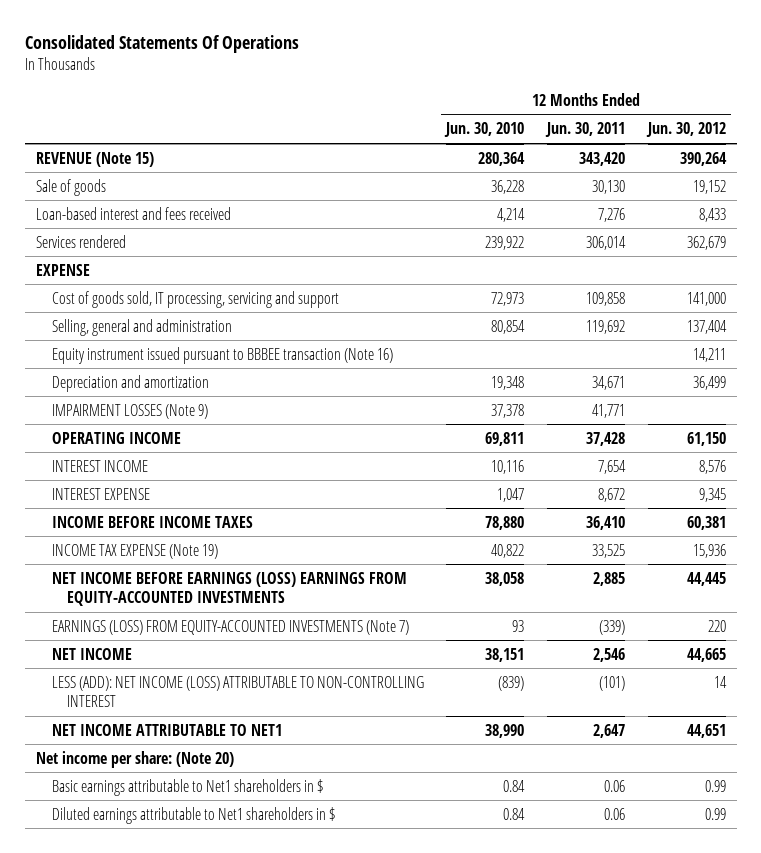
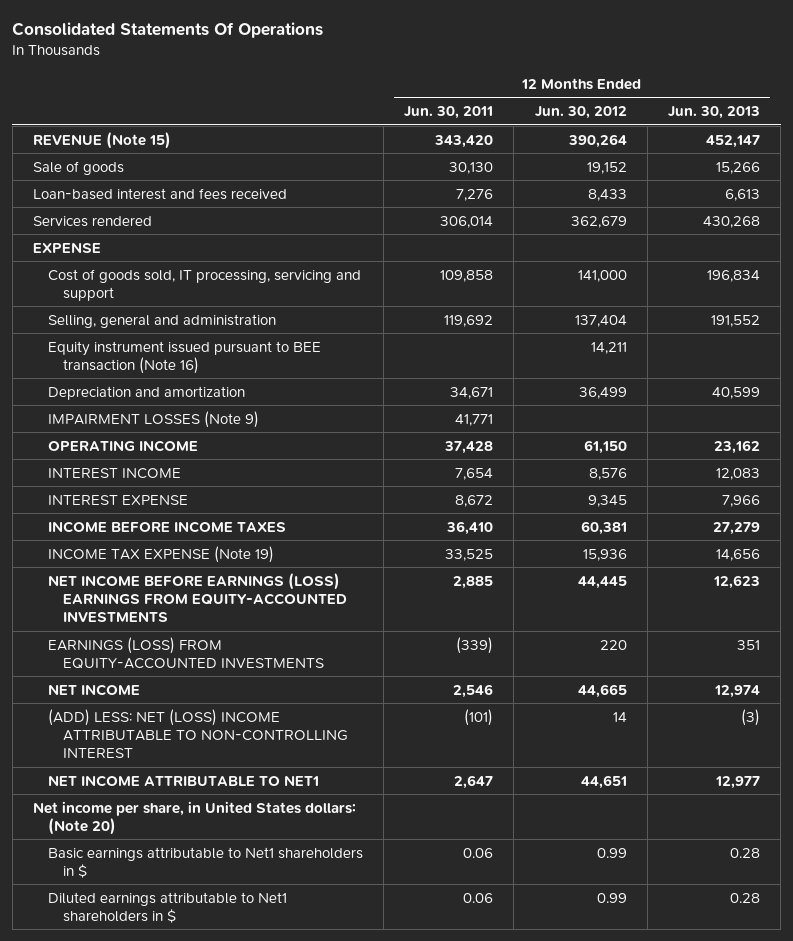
[444,122,525,138] Jun. 30, 2010 -> none
none -> [667,106,760,120] Jun. 30, 2013
[51,346,393,364] Equity instrument issued pursuant to BBBEE transaction (Note 16) -> [47,340,321,374] Equity instrument issued pursuant to BEE transaction (Note 16)
[51,619,409,635] EARNINGS (LOSS) FROM EQUITY-ACCOUNTED INVESTMENTS (Note 7) -> [47,636,325,669] EARNINGS (LOSS) FROM EQUITY-ACCOUNTED INVESTMENTS
[51,675,424,708] LESS (ADD): NET INCOME (LOSS) ATTRIBUTABLE TO NON-CONTROLLING INTEREST -> [47,708,349,758] (ADD) LESS: NET (LOSS) INCOME ATTRIBUTABLE TO NON-CONTROLLING INTEREST
[35,750,234,768] Net income per share: (Note 20) -> [32,800,356,835] Net income per share, in United States dollars: (Note 20)

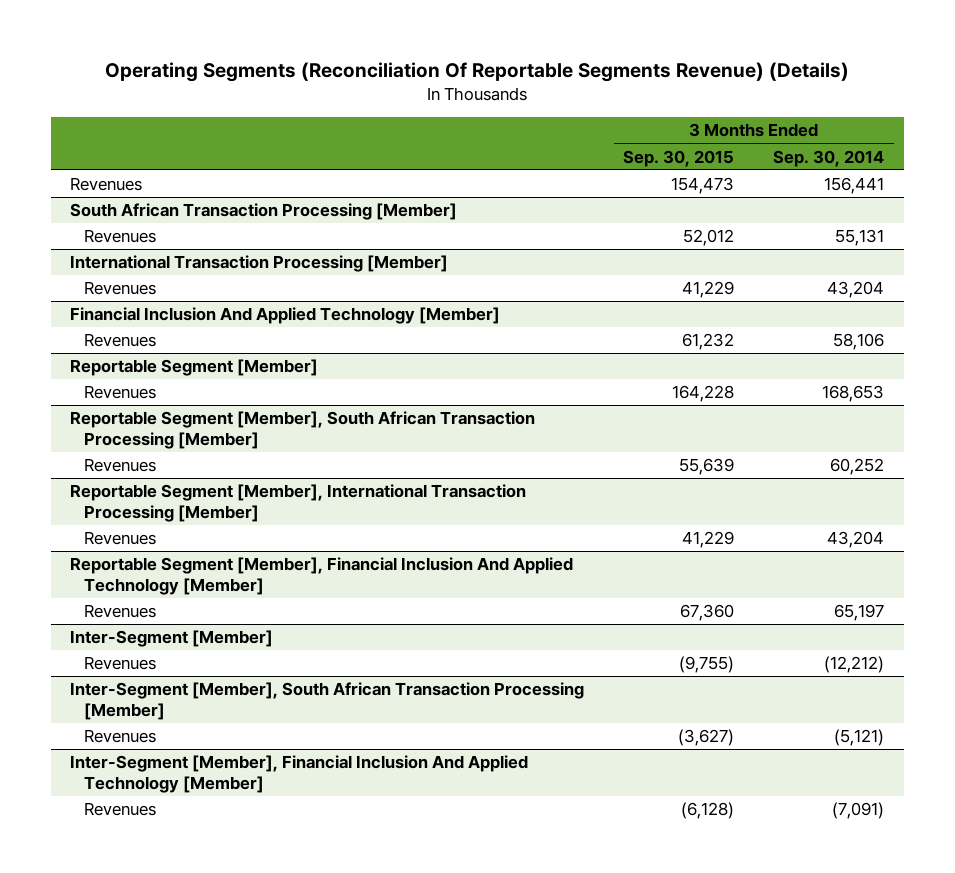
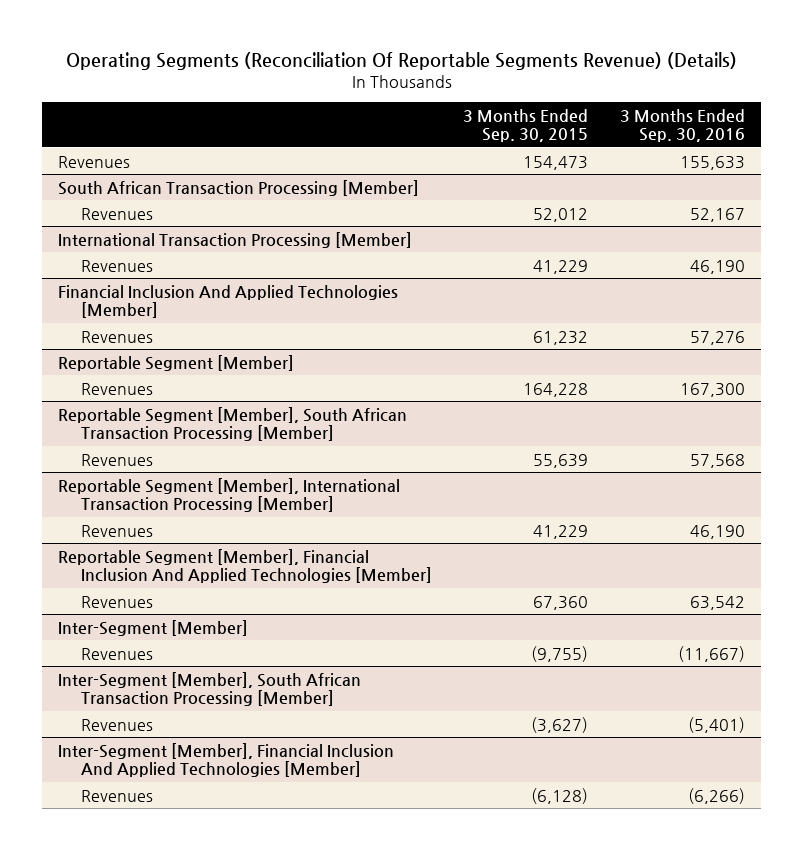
[773,149,885,167] Sep. 30, 2014 -> none
none -> [619,108,745,142] 3 Months Ended Sep. 30, 2016
[70,307,501,325] Financial Inclusion And Applied Technology [Member] -> [58,284,399,318] Financial Inclusion And Applied Technologies [Member]
[70,557,574,596] Reportable Segment [Member], Financial Inclusion And Applied Technology [Member] -> [58,548,432,583] Reportable Segment [Member], Financial Inclusion And Applied Technologies [Member]
[70,755,529,794] Inter-Segment [Member], Financial Inclusion And Applied Technology [Member] -> [58,742,395,777] Inter-Segment [Member], Financial Inclusion And Applied Technologies [Member]

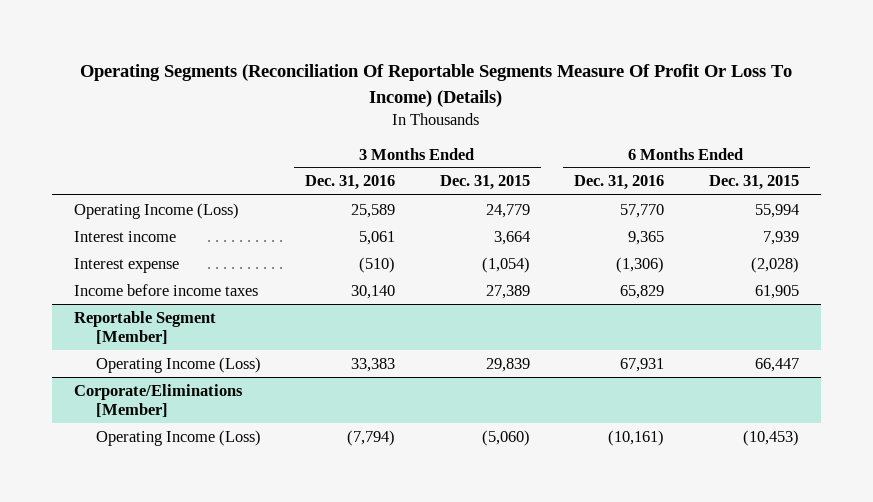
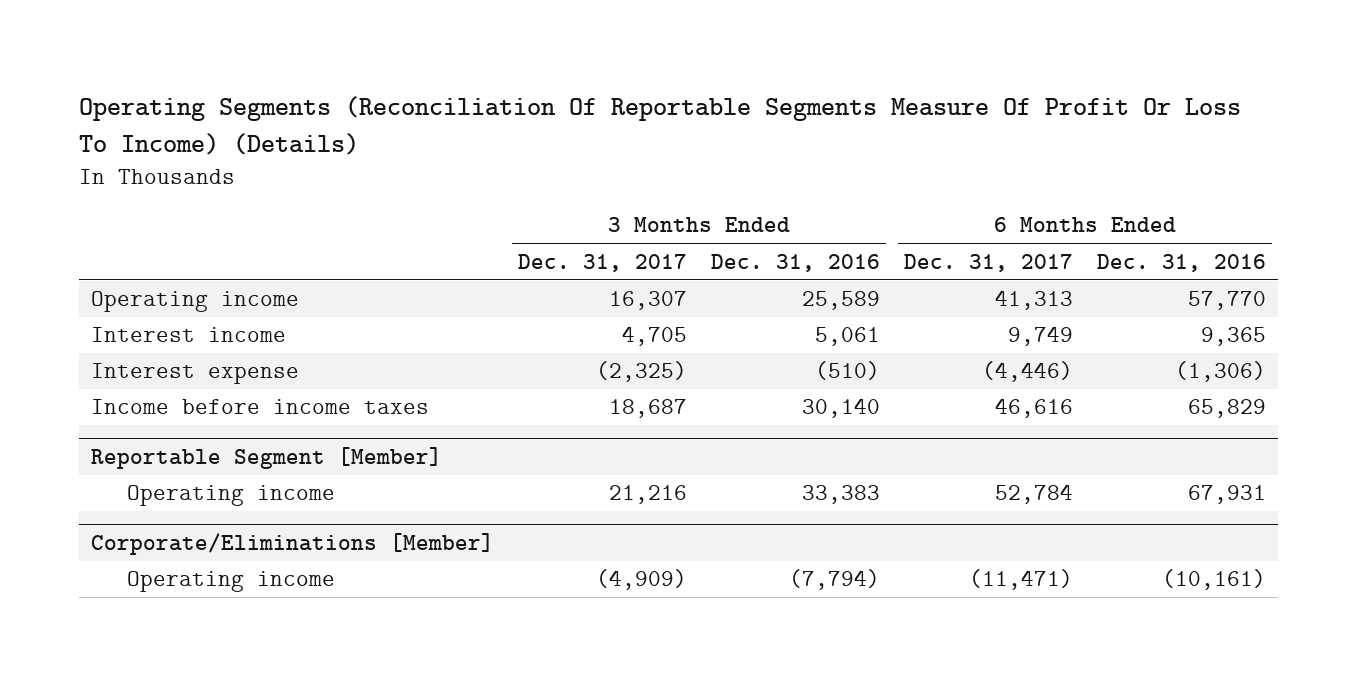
[439,175,530,191] Dec. 31, 2015 -> none
[708,175,799,191] Dec. 31, 2015 -> none
none -> [517,253,687,272] Dec. 31, 2017
none -> [903,253,1073,272] Dec. 31, 2017
[74,202,240,219] Operating Income (Loss) -> [90,291,299,313] Operating income
[95,356,261,373] Operating Income (Loss) -> [127,485,336,507] Operating income
[95,429,261,446] Operating Income (Loss) -> [127,571,336,593] Operating income

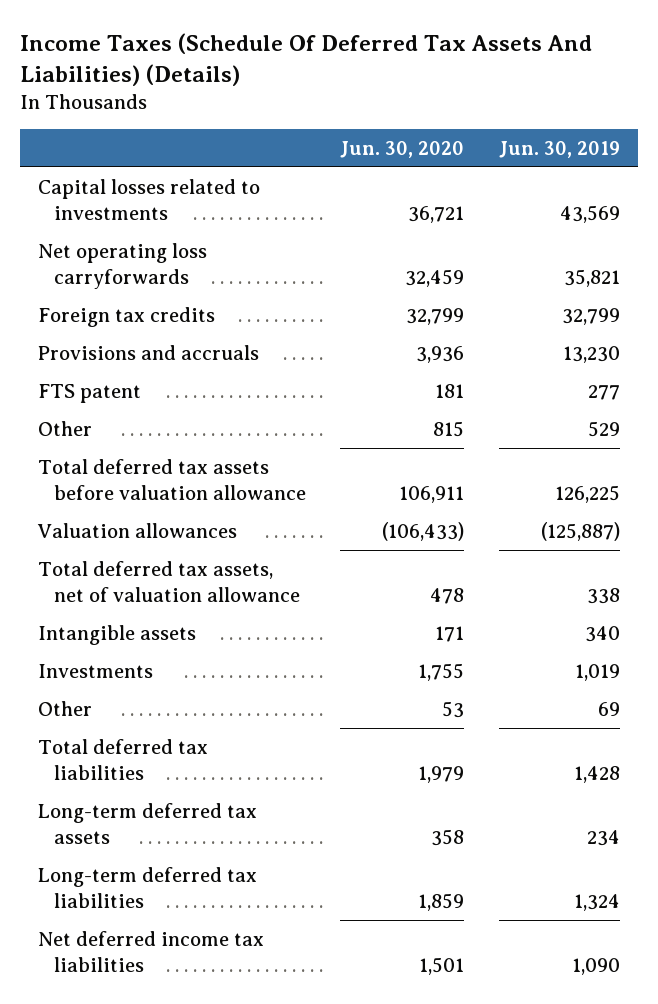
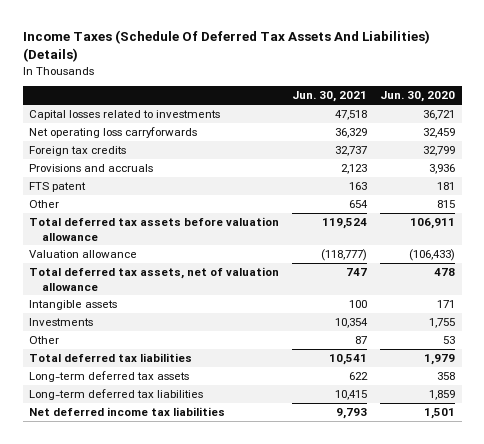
[499,140,621,158] Jun. 30, 2019 -> none
none -> [292,91,368,103] Jun. 30, 2021
[36,523,237,539] Valuation allowances -> [29,250,138,259] Valuation allowance

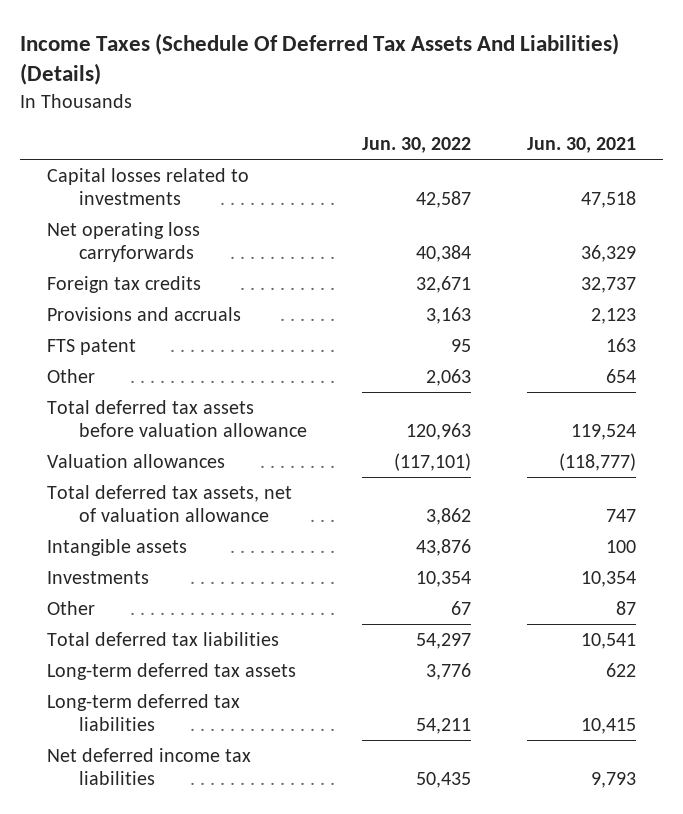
[380,91,456,103] Jun. 30, 2020 -> none
none -> [362,137,472,154] Jun. 30, 2022
[29,250,138,259] Valuation allowance -> [47,454,226,469] Valuation allowances

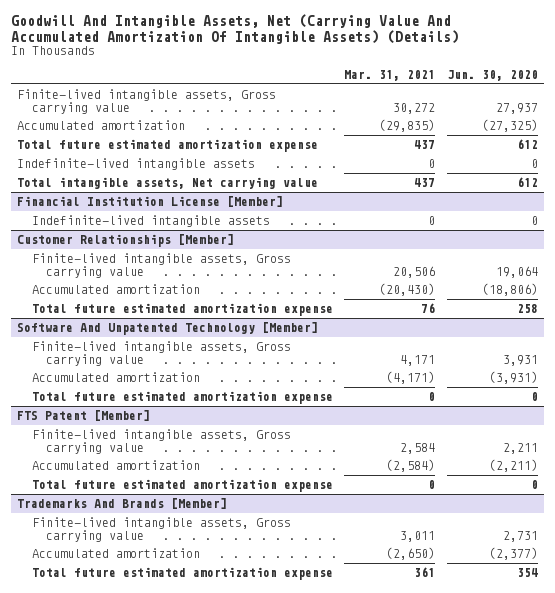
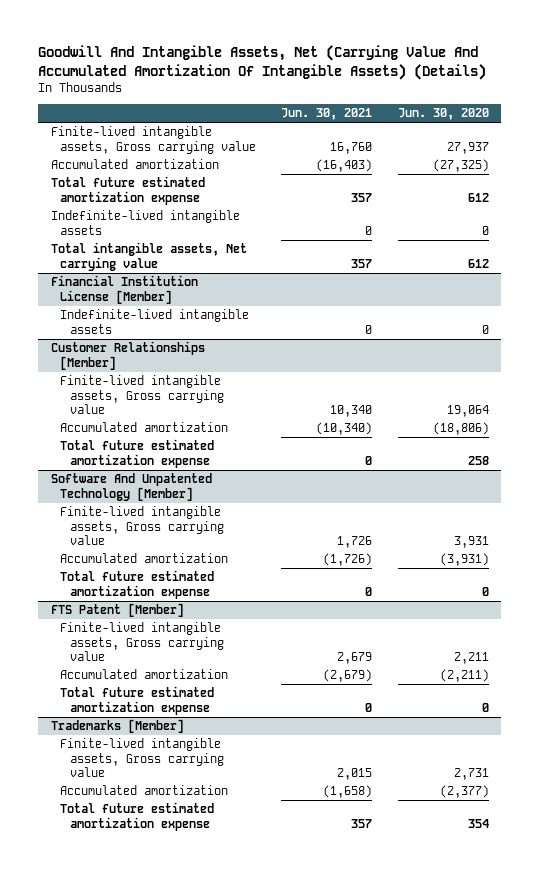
[344,70,436,82] Mar. 31, 2021 -> none
none -> [281,108,373,121] Jun. 30, 2021
[16,497,227,509] Trademarks And Brands [Member] -> [50,719,184,734] Trademarks [Member]

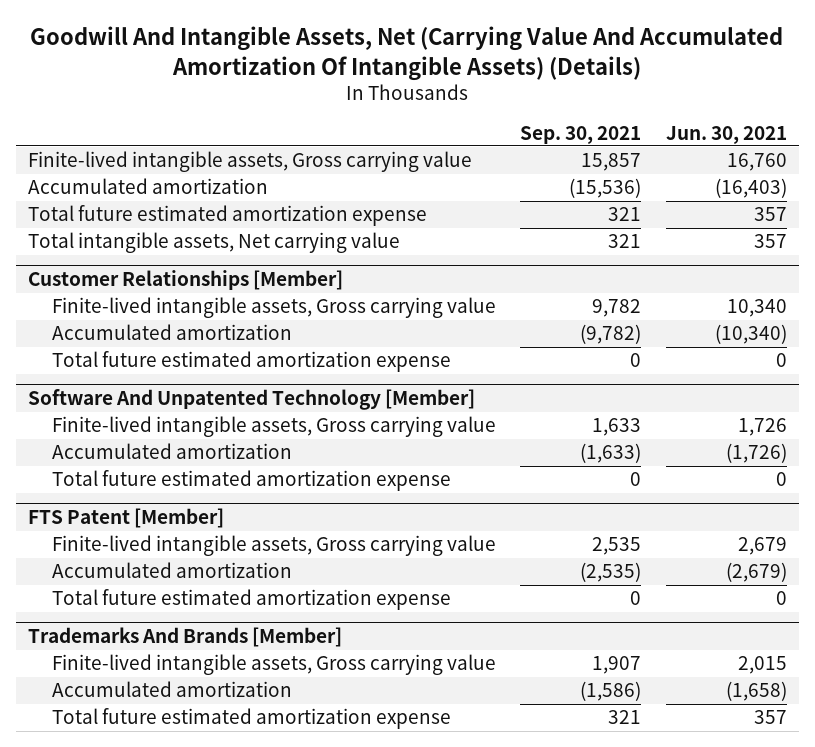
[397,108,489,121] Jun. 30, 2020 -> none
none -> [520,125,642,144] Sep. 30, 2021
[50,210,240,235] Indefinite-lived intangible assets -> none
[50,275,198,304] Financial Institution License [Member] -> none
[60,309,250,334] Indefinite-lived intangible assets -> none
[50,719,184,734] Trademarks [Member] -> [27,627,342,648] Trademarks And Brands [Member]

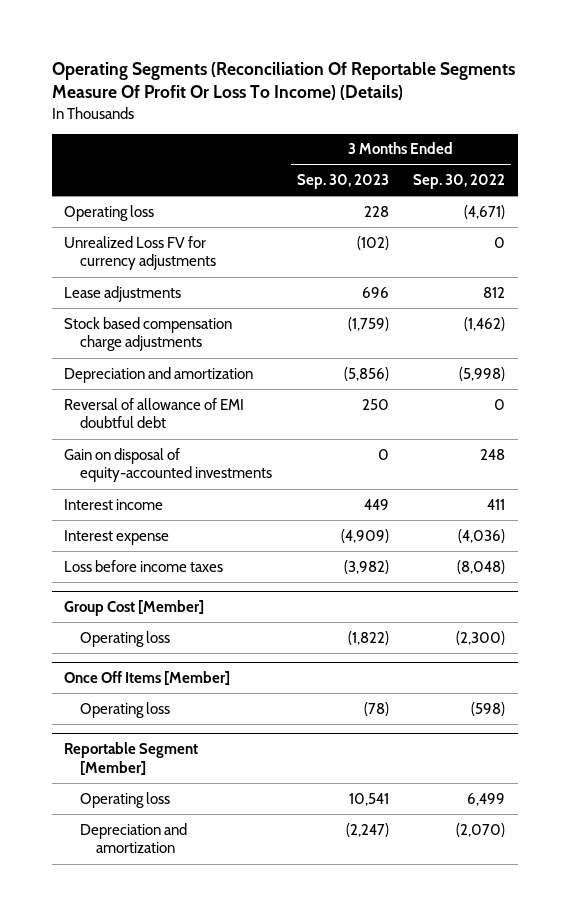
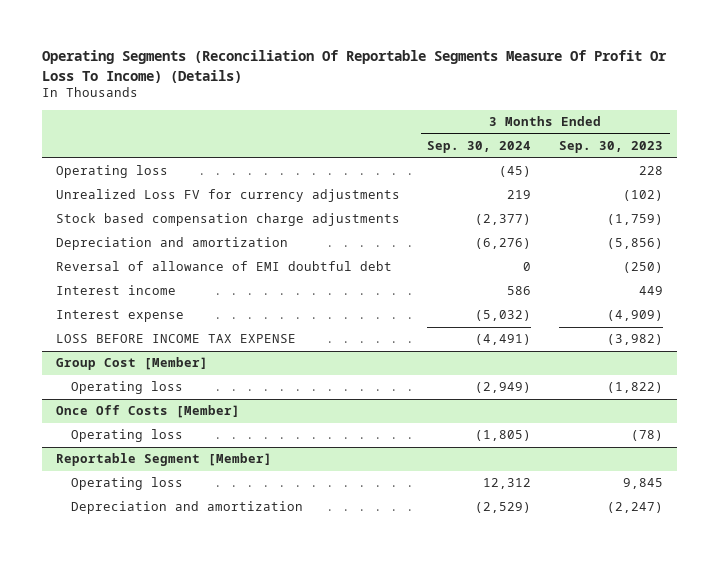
[413,173,506,189] Sep. 30, 2022 -> none
none -> [427,141,532,154] Sep. 30, 2024
[63,285,181,302] Lease adjustments -> none
[63,447,273,483] Gain on disposal of equity-accounted investments -> none
[361,398,389,410] 250 -> [622,262,663,274] (250)
[63,559,223,572] Loss before income taxes -> [55,334,296,344] LOSS BEFORE INCOME TAX EXPENSE
[63,671,230,686] Once Off Items [Member] -> [55,405,240,419] Once Off Costs [Member]
[348,792,389,806] 10,541 -> [622,478,663,490] 9,845

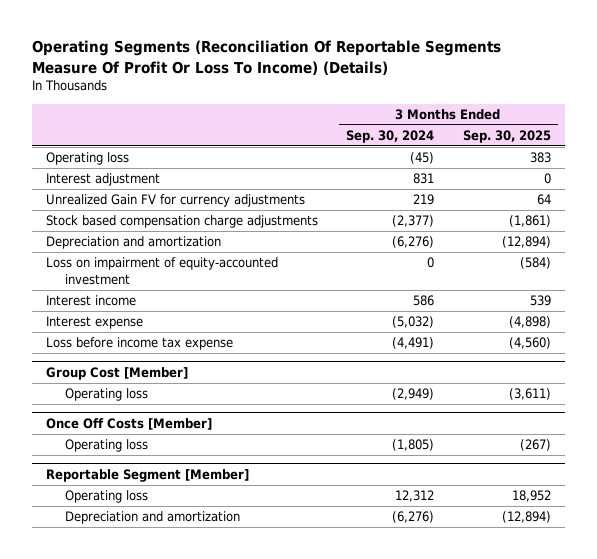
[558,141,663,154] Sep. 30, 2023 -> none
none -> [462,129,551,143] Sep. 30, 2025
none -> [45,173,160,187] Interest adjustment
[55,189,400,203] Unrealized Loss FV for currency adjustments -> [45,194,305,208] Unrealized Gain FV for currency adjustments
[55,261,392,272] Reversal of allowance of EMI doubtful debt -> none
none -> [45,257,278,286] Loss on impairment of equity-accounted investment
[55,334,296,344] LOSS BEFORE INCOME TAX EXPENSE -> [45,337,233,351] Loss before income tax expense
[475,502,532,514] (2,529) -> [392,511,435,524] (6,276)

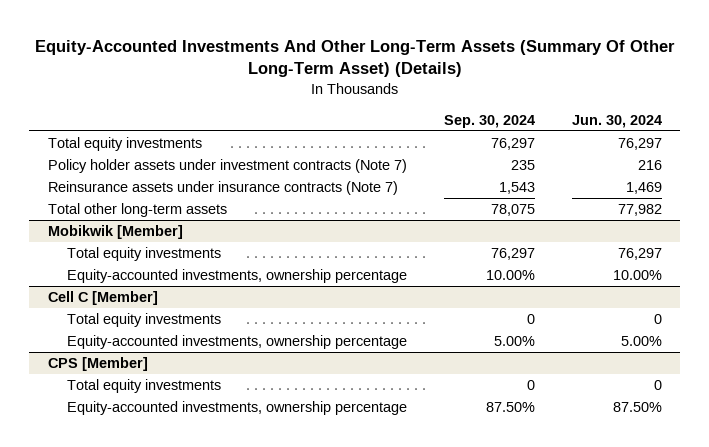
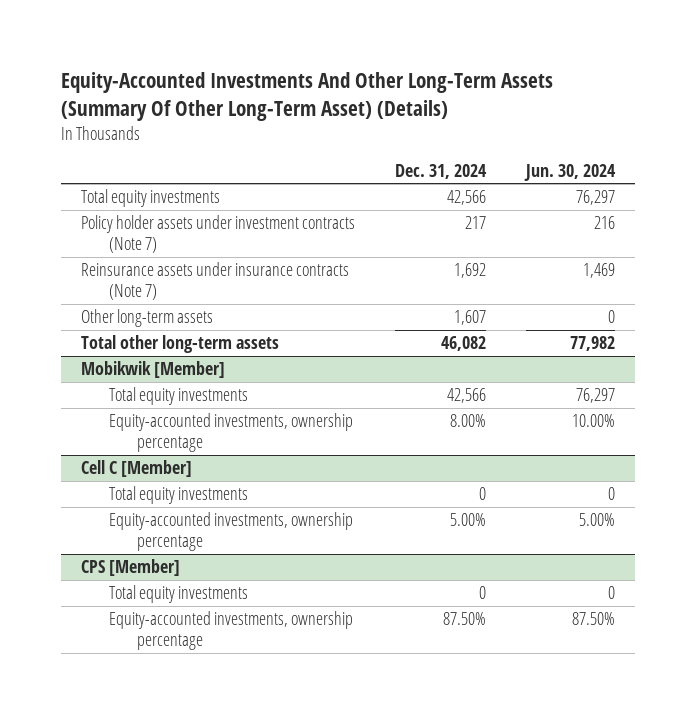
[444,114,536,128] Sep. 30, 2024 -> none
none -> [395,163,488,179] Dec. 31, 2024
none -> [80,309,213,328] Other long-term assets

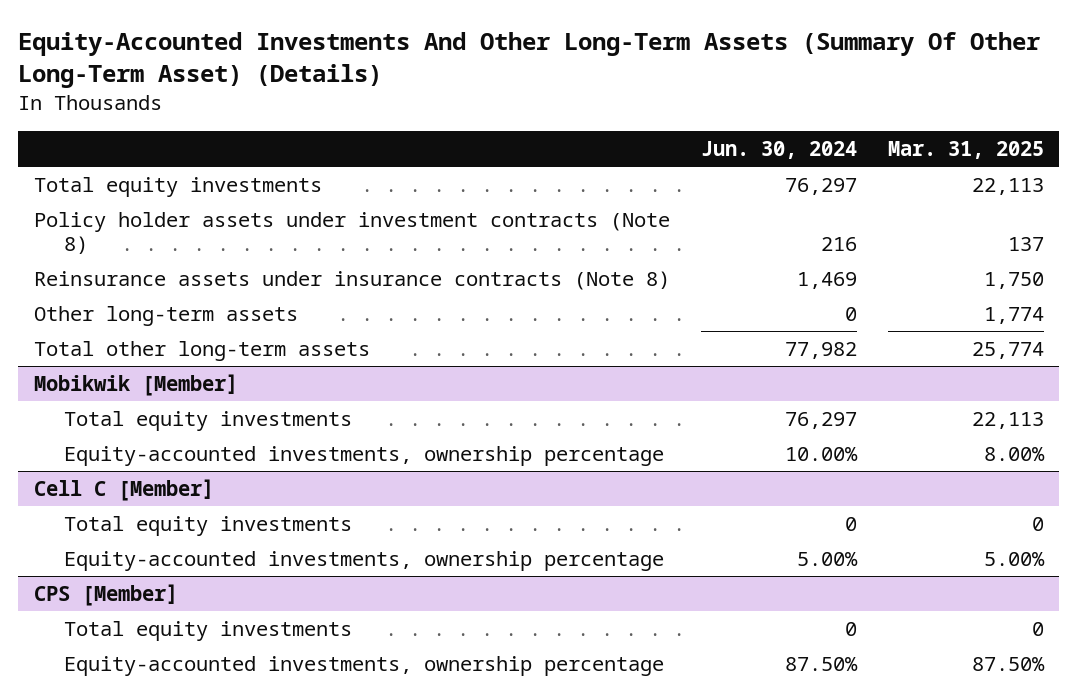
[395,163,488,179] Dec. 31, 2024 -> none
none -> [887,140,1044,159] Mar. 31, 2025
[80,215,355,254] Policy holder assets under investment contracts (Note 7) -> [33,211,670,255] Policy holder assets under investment contracts (Note 8)
[80,262,349,301] Reinsurance assets under insurance contracts (Note 7) -> [33,270,670,290] Reinsurance assets under insurance contracts (Note 8)

